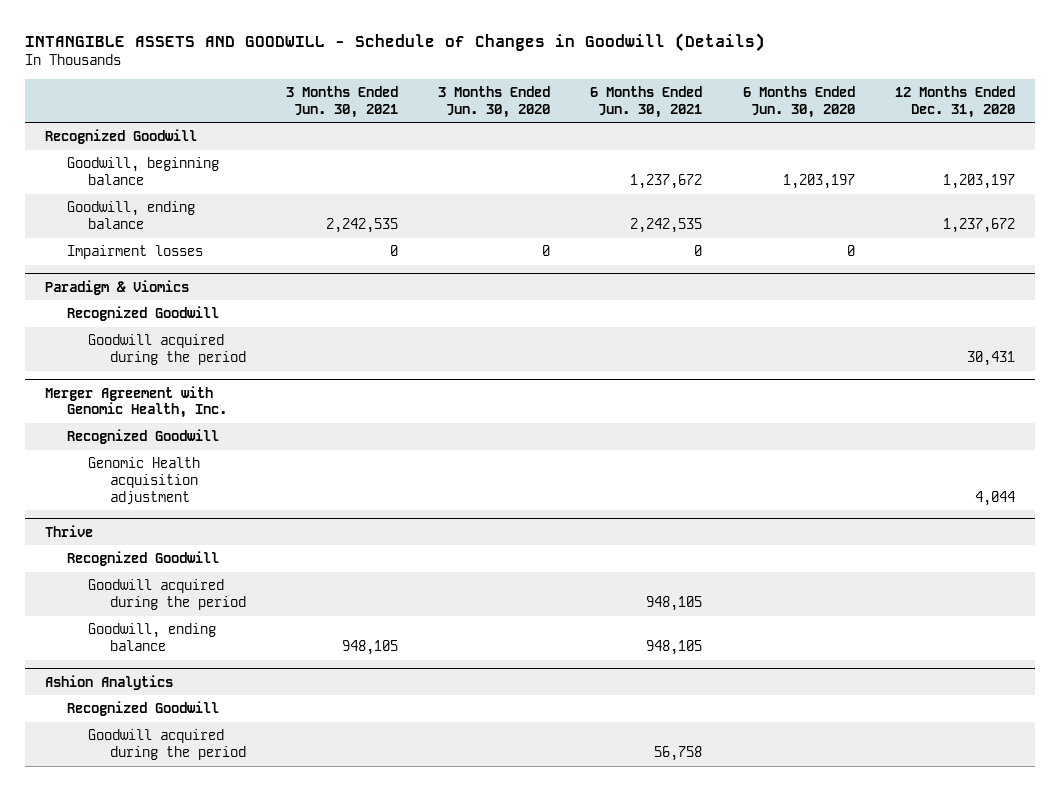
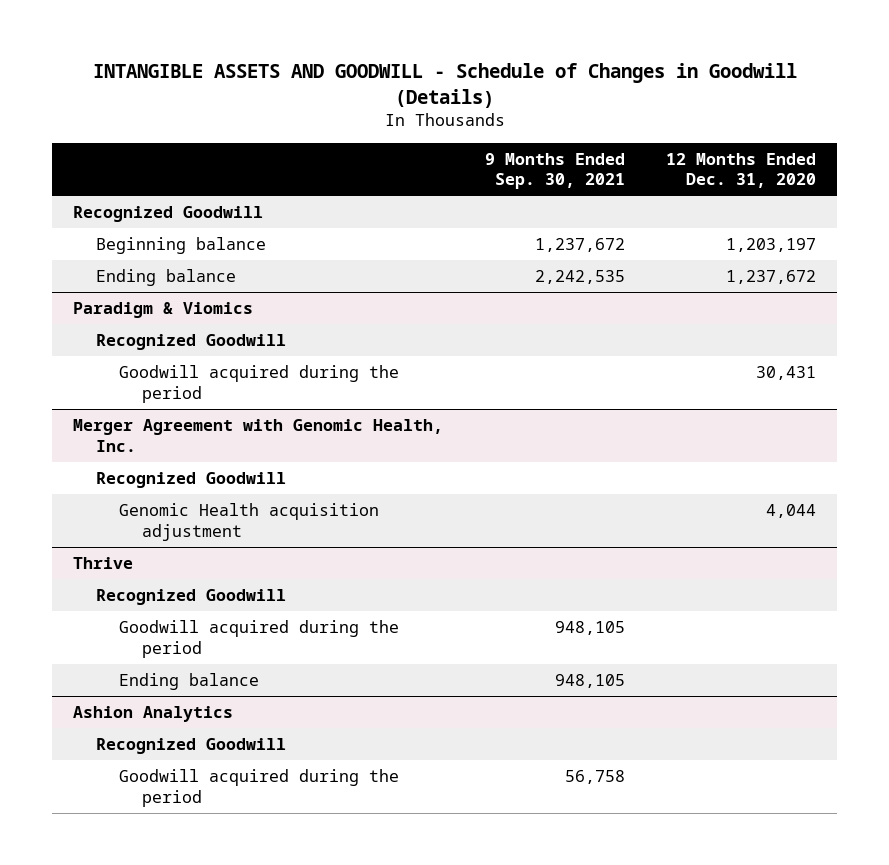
[285,86,398,118] 3 Months Ended Jun. 30, 2021 -> none
[438,86,551,118] 3 Months Ended Jun. 30, 2020 -> none
[590,86,703,118] 6 Months Ended Jun. 30, 2021 -> none
[742,86,855,118] 6 Months Ended Jun. 30, 2020 -> none
none -> [484,152,625,190] 9 Months Ended Sep. 30, 2021
[66,245,203,260] Impairment losses -> none
[66,157,219,185] Goodwill, beginning balance -> [95,237,266,255] Beginning balance
[66,201,195,229] Goodwill, ending balance -> [95,269,236,287] Ending balance
[88,623,217,651] Goodwill, ending balance -> [118,673,259,691] Ending balance

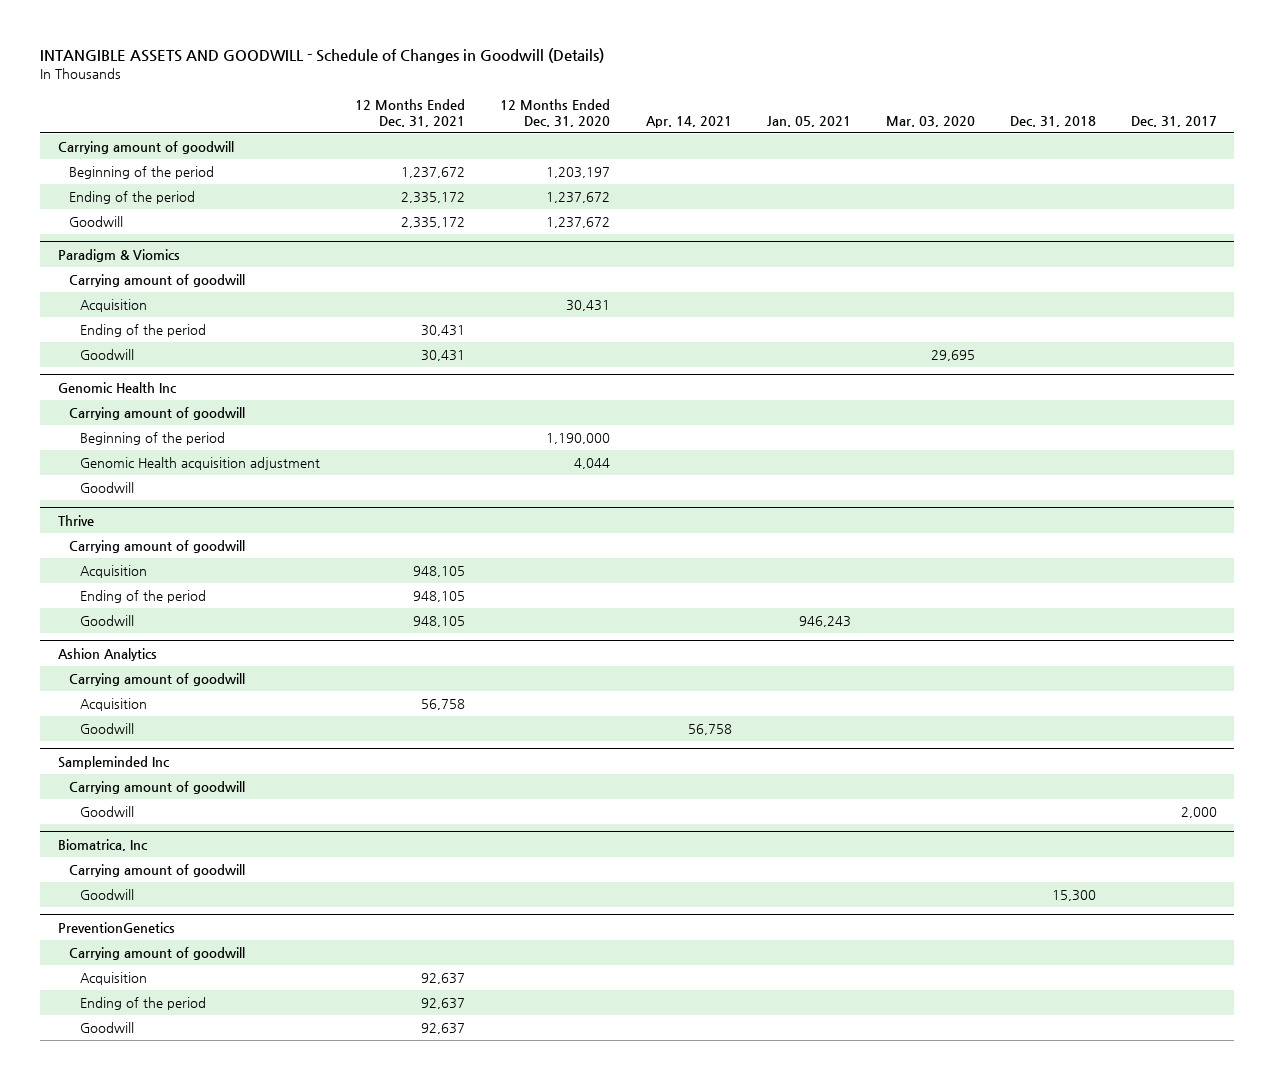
[484,152,625,190] 9 Months Ended Sep. 30, 2021 -> none
none -> [355,98,466,127] 12 Months Ended Dec. 31, 2021
none -> [645,115,732,128] Apr. 14, 2021
none -> [766,115,851,127] Jan. 05, 2021
none -> [885,115,975,127] Mar. 03, 2020
none -> [1009,115,1096,127] Dec. 31, 2018
none -> [1130,115,1217,127] Dec. 31, 2017
[72,206,263,223] Recognized Goodwill -> [57,141,234,155] Carrying amount of goodwill
[95,237,266,255] Beginning balance -> [68,166,214,180] Beginning of the period
[95,269,236,287] Ending balance -> [68,191,195,205] Ending of the period
none -> [68,216,123,228] Goodwill
[95,334,286,351] Recognized Goodwill -> [68,274,245,288] Carrying amount of goodwill
[118,365,399,403] Goodwill acquired during the period -> [80,299,148,313] Acquisition
none -> [80,324,207,338] Ending of the period
none -> [80,349,135,361] Goodwill
[72,419,443,452] Merger Agreement with Genomic Health, Inc. -> [57,382,176,394] Genomic Health Inc
[95,472,286,489] Recognized Goodwill -> [68,407,245,421] Carrying amount of goodwill
none -> [80,432,226,446] Beginning of the period
none -> [80,482,135,494] Goodwill
[95,589,286,606] Recognized Goodwill -> [68,540,245,554] Carrying amount of goodwill
[118,620,399,658] Goodwill acquired during the period -> [80,565,148,579] Acquisition
[118,673,259,691] Ending balance -> [80,590,207,604] Ending of the period
none -> [80,615,135,627] Goodwill
[95,738,286,755] Recognized Goodwill -> [68,673,245,687] Carrying amount of goodwill
[118,769,399,807] Goodwill acquired during the period -> [80,698,148,712] Acquisition
none -> [80,723,135,735] Goodwill
none -> [57,756,169,770] Sampleminded Inc
none -> [68,781,245,795] Carrying amount of goodwill
none -> [80,806,135,818] Goodwill
none -> [57,839,147,852] Biomatrica, Inc
none -> [68,864,245,878] Carrying amount of goodwill
none -> [80,889,135,901] Goodwill
none -> [57,922,175,934] PreventionGenetics
none -> [68,947,245,961] Carrying amount of goodwill
none -> [80,972,148,986] Acquisition
none -> [80,997,207,1011] Ending of the period
none -> [80,1022,135,1034] Goodwill

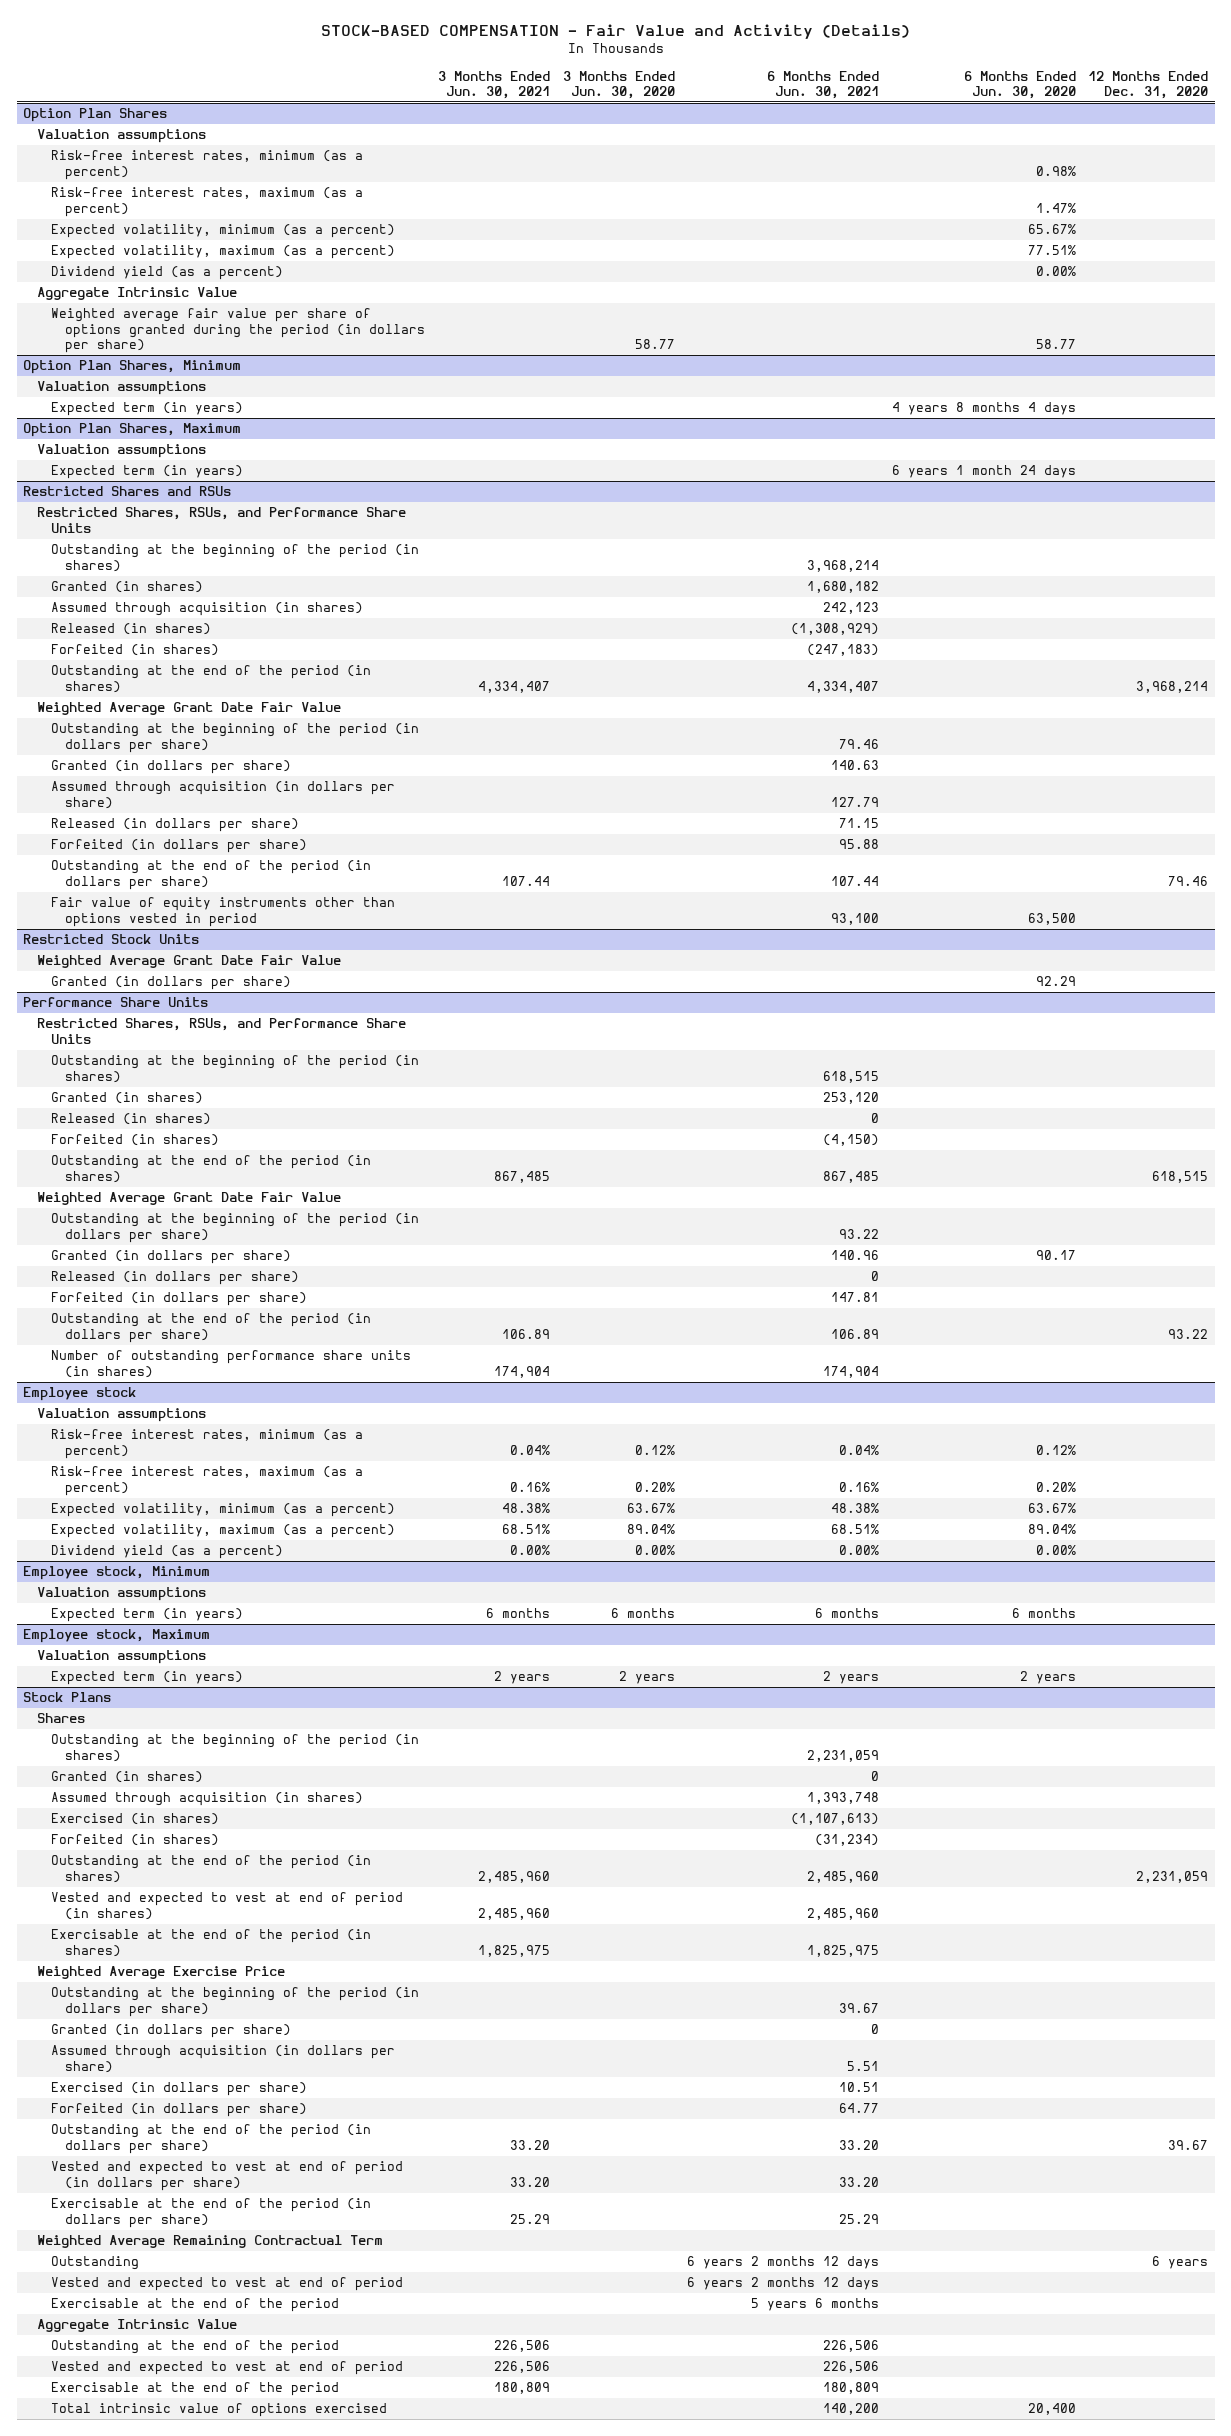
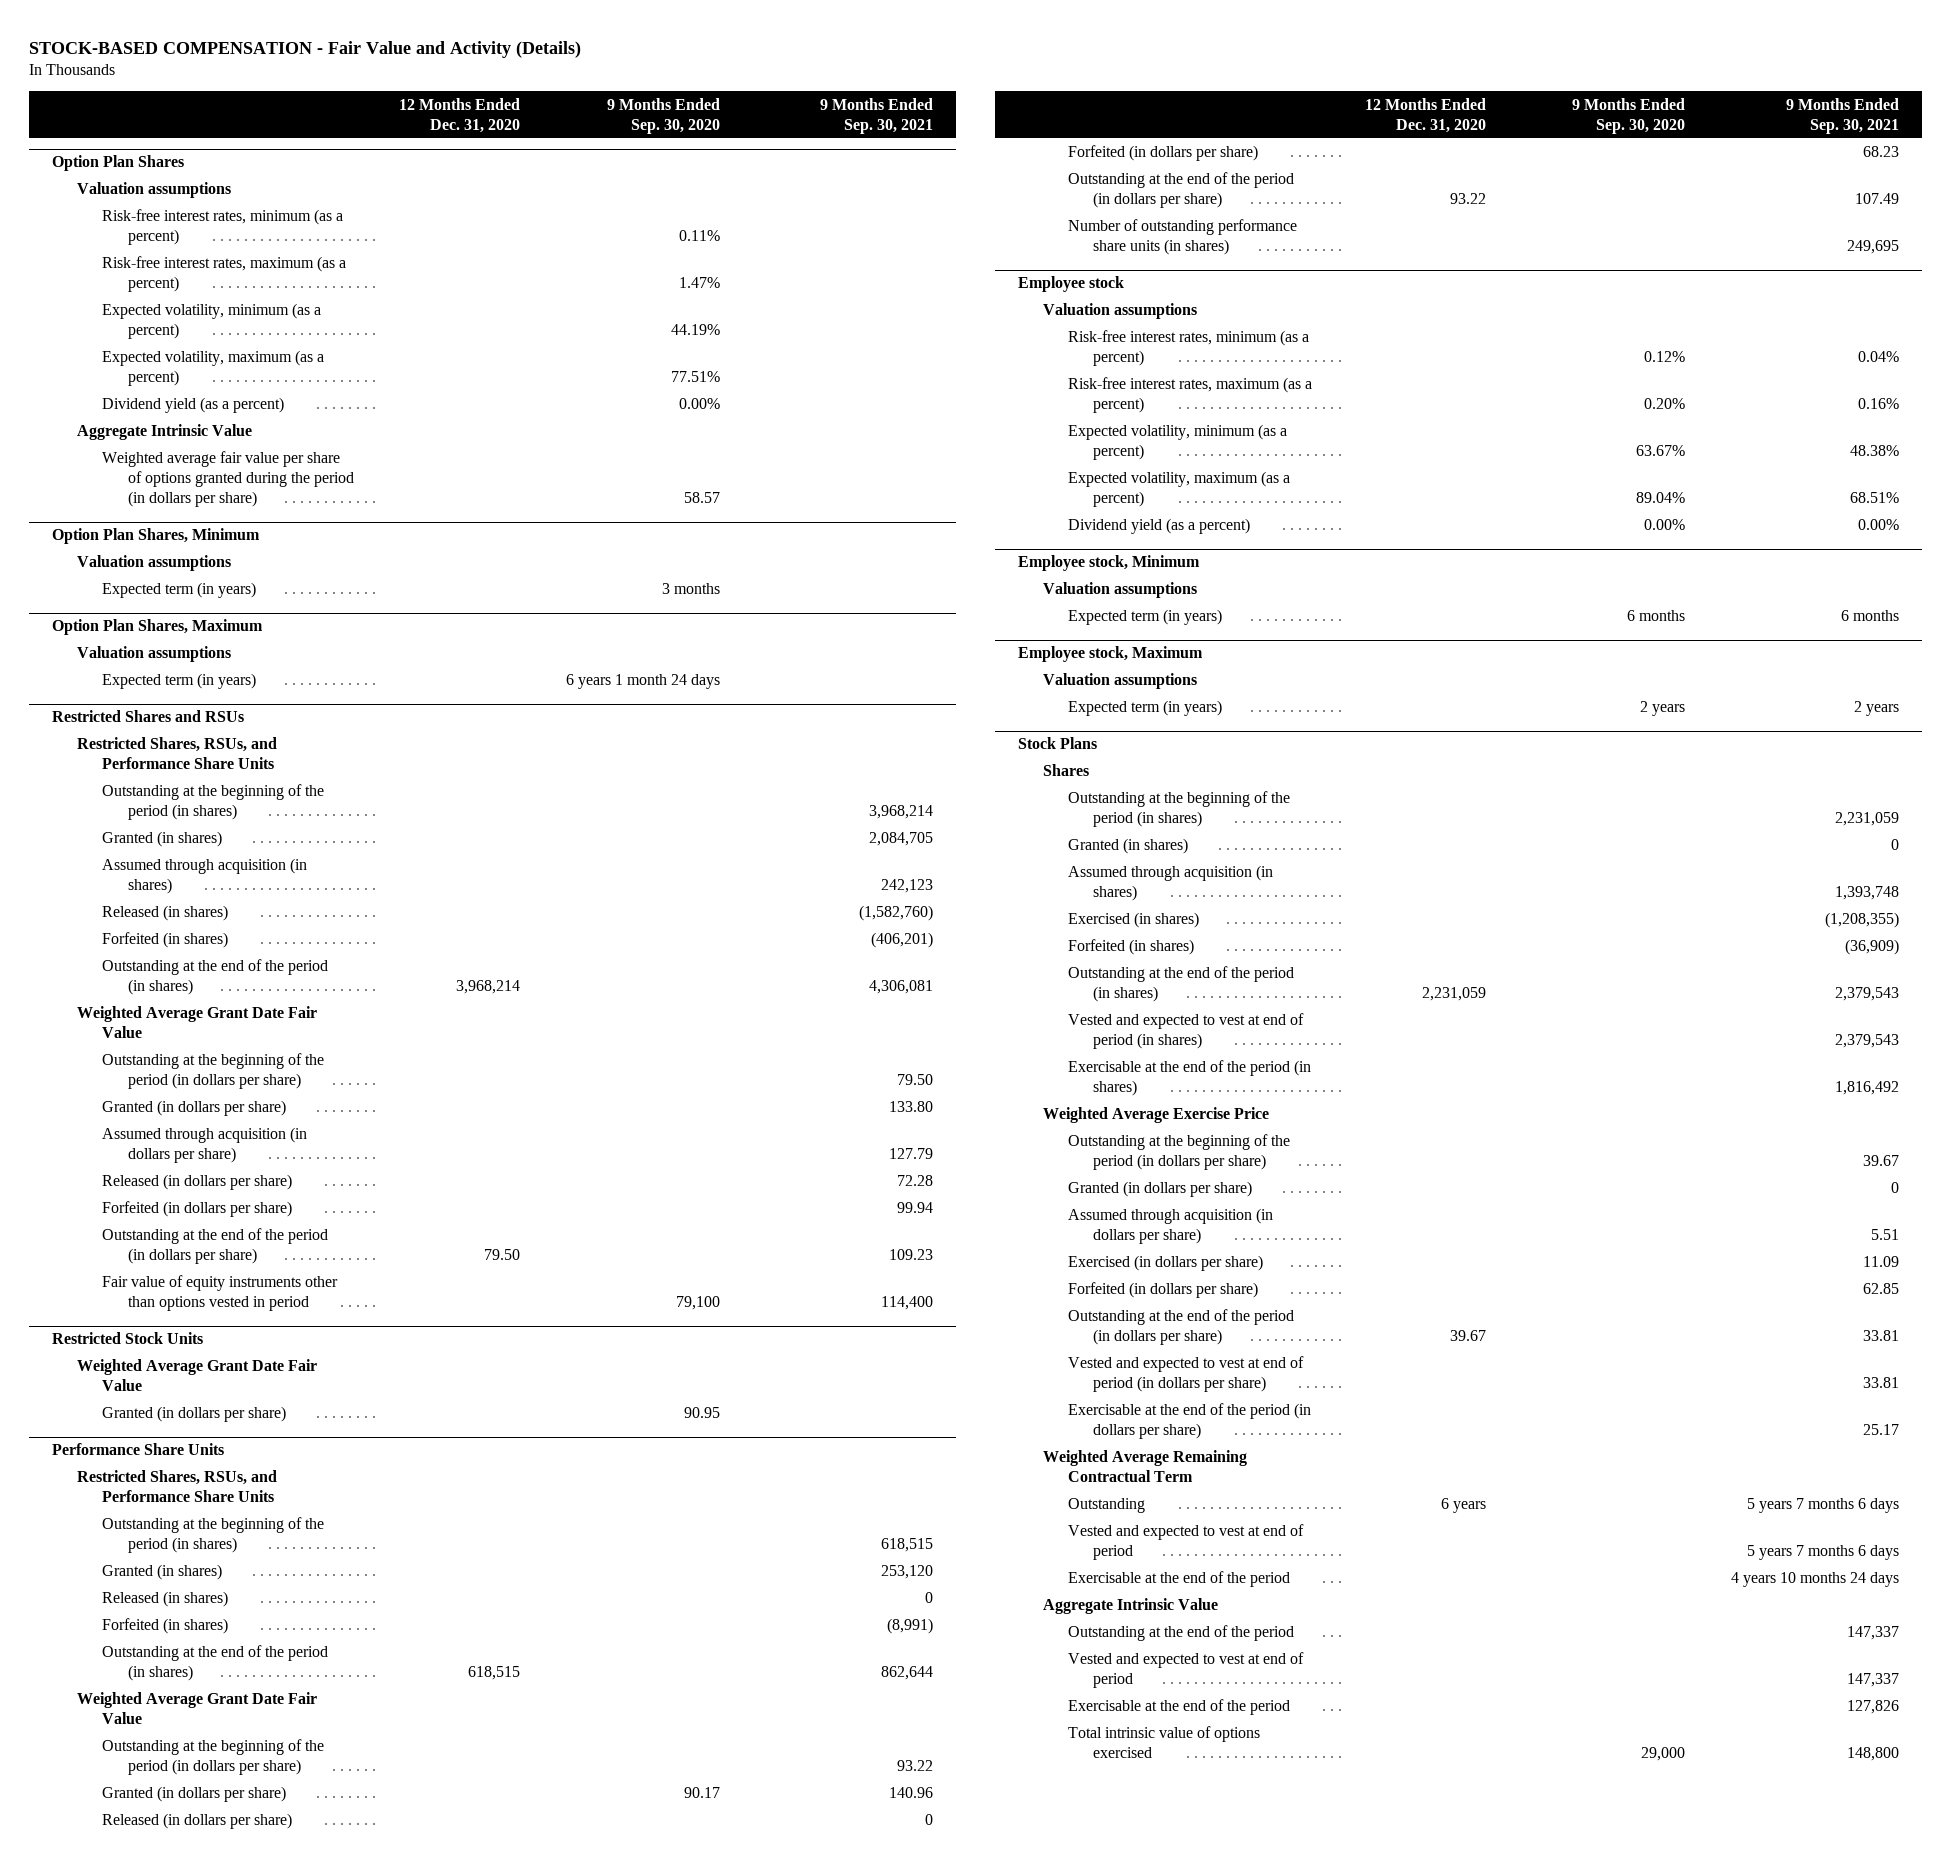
[437,70,550,99] 3 Months Ended Jun. 30, 2021 -> none
[562,70,675,99] 3 Months Ended Jun. 30, 2020 -> none
[767,70,880,99] 6 Months Ended Jun. 30, 2021 -> none
[963,70,1076,99] 6 Months Ended Jun. 30, 2020 -> none
none -> [606,97,720,134] 9 Months Ended Sep. 30, 2020
none -> [820,97,934,134] 9 Months Ended Sep. 30, 2021
[1168,875,1209,886] 79.46 -> [484,1249,521,1261] 79.50

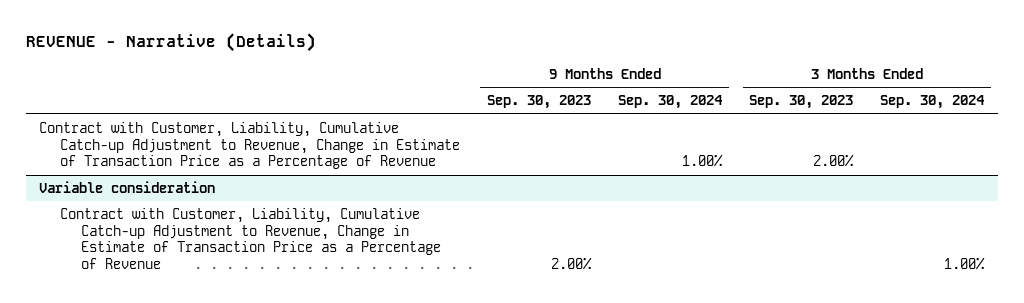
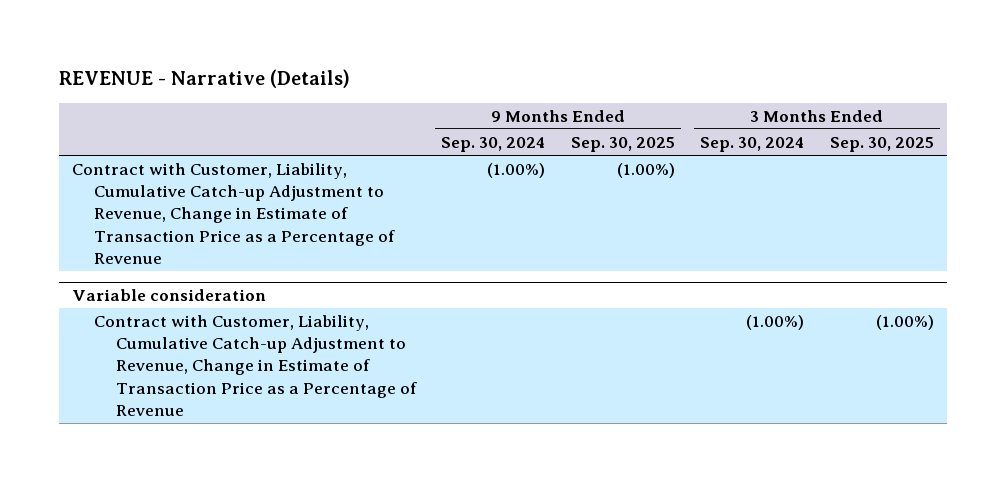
[487,95,592,110] Sep. 30, 2023 -> none
[749,95,854,110] Sep. 30, 2023 -> none
none -> [570,136,675,152] Sep. 30, 2025
none -> [829,136,934,152] Sep. 30, 2025
[682,154,724,168] 1.00% -> [487,163,546,179] (1.00%)
[944,257,986,271] 1.00% -> [746,315,805,331] (1.00%)

